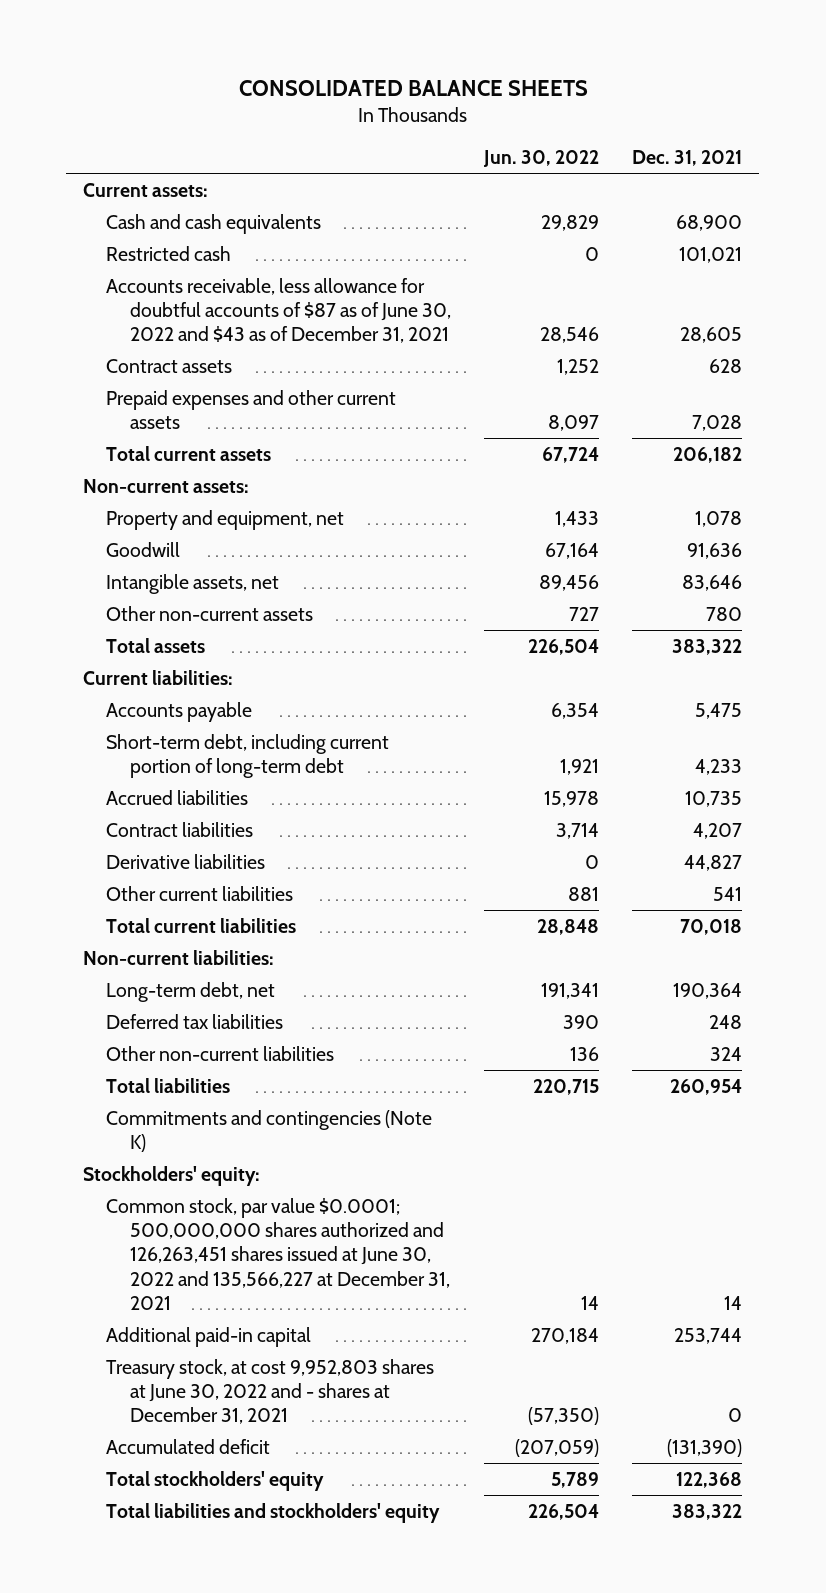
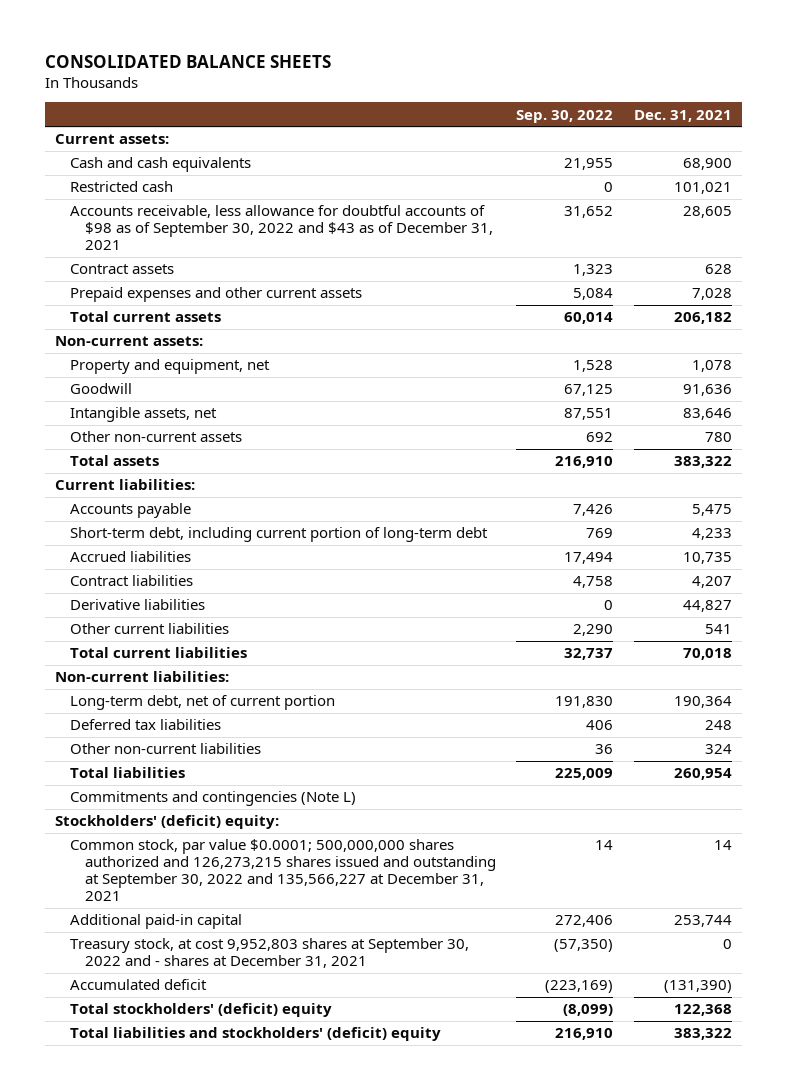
[482,150,599,168] Jun. 30, 2022 -> none
none -> [516,109,614,123] Sep. 30, 2022
[106,277,451,344] Accounts receivable, less allowance for doubtful accounts of $87 as of June 30, 2022 and $43 as of December 31, 2021 -> [69,205,493,251] Accounts receivable, less allowance for doubtful accounts of $98 as of September 30, 2022 and $43 as of December 31, 2021
[106,981,276,1002] Long-term debt, net -> [69,695,335,711] Long-term debt, net of current portion
[106,1109,433,1152] Commitments and contingencies (Note K) -> [69,791,356,807] Commitments and contingencies (Note L)
[83,1165,261,1186] Stockholders' equity: -> [54,815,279,830] Stockholders' (deficit) equity:
[106,1197,450,1311] Common stock, par value $0.0001; 500,000,000 shares authorized and 126,263,451 shares issued at June 30, 2022 and 135,566,227 at December 31, 2021 -> [69,839,496,902] Common stock, par value $0.0001; 500,000,000 shares authorized and 126,273,215 shares issued and outstanding at September 30, 2022 and 135,566,227 at December 31, 2021
[106,1358,435,1425] Treasury stock, at cost 9,952,803 shares at June 30, 2022 and - shares at December 31, 2021 -> [69,938,469,969] Treasury stock, at cost 9,952,803 shares at September 30, 2022 and - shares at December 31, 2021
[106,1470,325,1491] Total stockholders' equity -> [69,1003,332,1018] Total stockholders' (deficit) equity
[106,1502,441,1523] Total liabilities and stockholders' equity -> [69,1027,441,1042] Total liabilities and stockholders' (deficit) equity

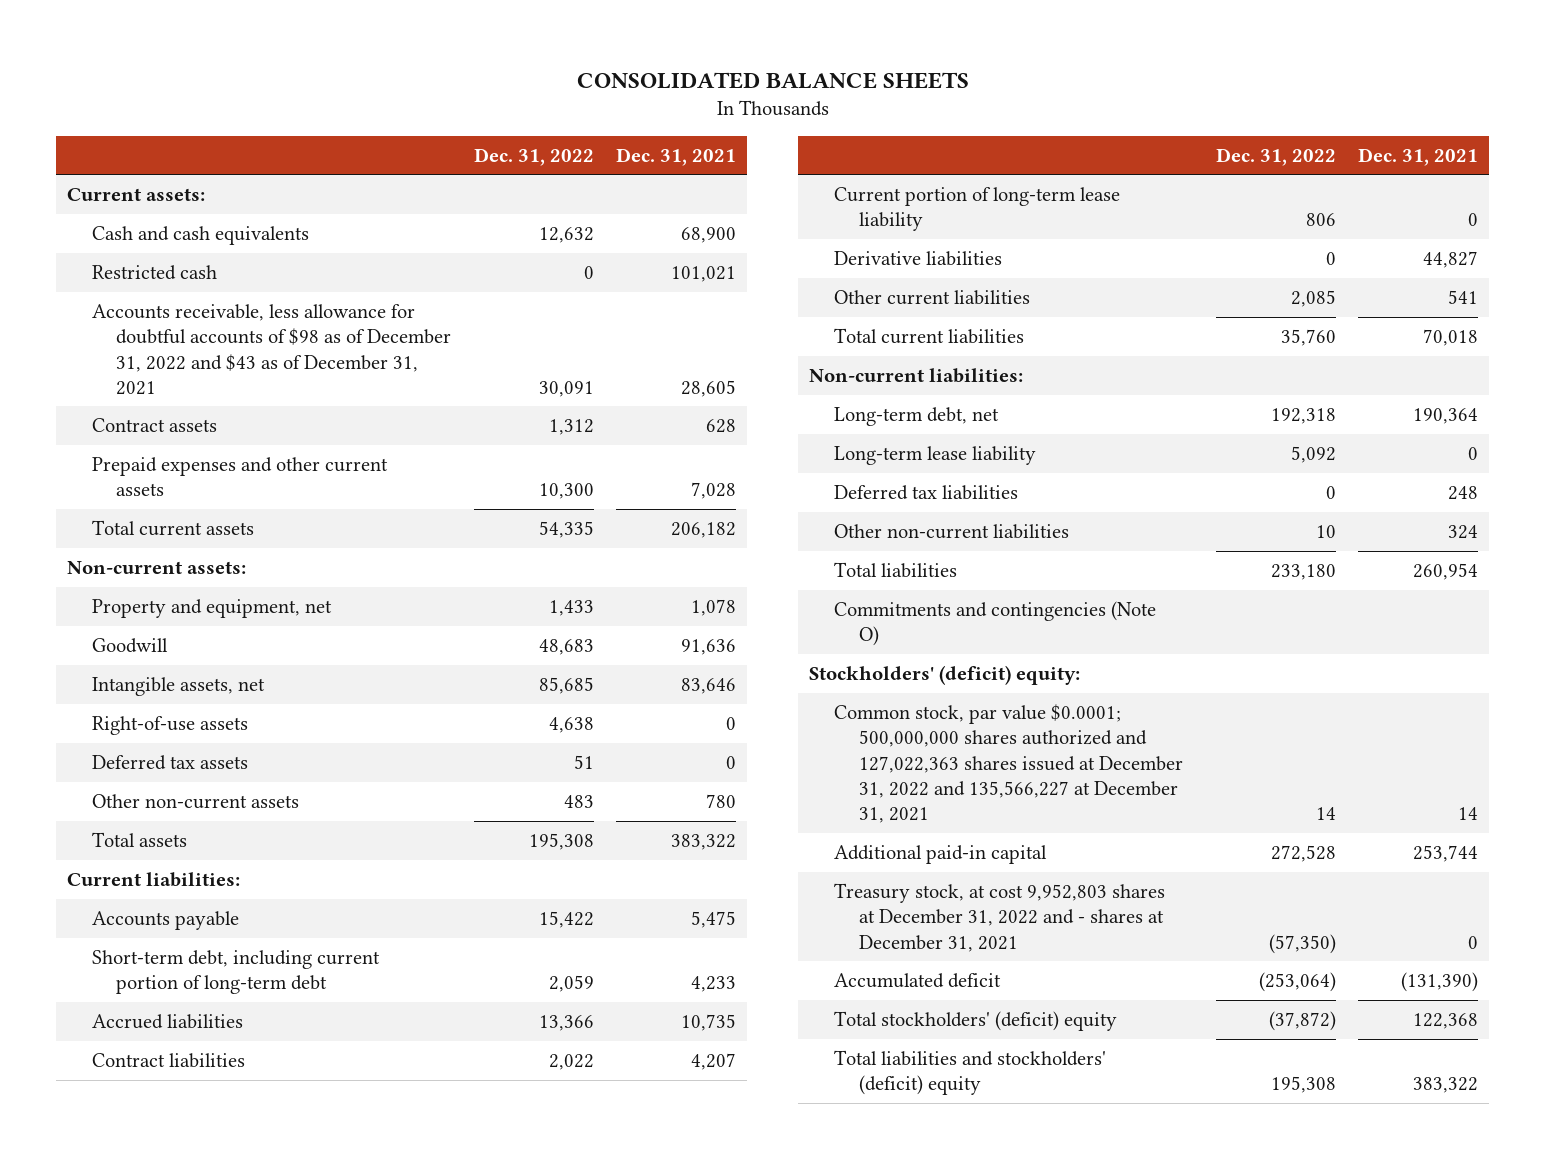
[516,109,614,123] Sep. 30, 2022 -> none
none -> [473,147,594,166] Dec. 31, 2022
[69,205,493,251] Accounts receivable, less allowance for doubtful accounts of $98 as of September 30, 2022 and $43 as of December 31, 2021 -> [91,303,452,395] Accounts receivable, less allowance for doubtful accounts of $98 as of December 31, 2022 and $43 as of December 31, 2021
none -> [91,715,248,735] Right-of-use assets
none -> [91,754,248,770] Deferred tax assets
none -> [834,186,1121,232] Current portion of long-term lease liability
[69,695,335,711] Long-term debt, net of current portion -> [834,406,1000,426] Long-term debt, net
none -> [834,445,1037,465] Long-term lease liability
[69,791,356,807] Commitments and contingencies (Note L) -> [834,600,1157,647] Commitments and contingencies (Note O)
[69,839,496,902] Common stock, par value $0.0001; 500,000,000 shares authorized and 126,273,215 shares issued and outstanding at September 30, 2022 and 135,566,227 at December 31, 2021 -> [834,703,1183,824] Common stock, par value $0.0001; 500,000,000 shares authorized and 127,022,363 shares issued at December 31, 2022 and 135,566,227 at December 31, 2021
[69,938,469,969] Treasury stock, at cost 9,952,803 shares at September 30, 2022 and - shares at December 31, 2021 -> [834,882,1166,952] Treasury stock, at cost 9,952,803 shares at December 31, 2022 and - shares at December 31, 2021

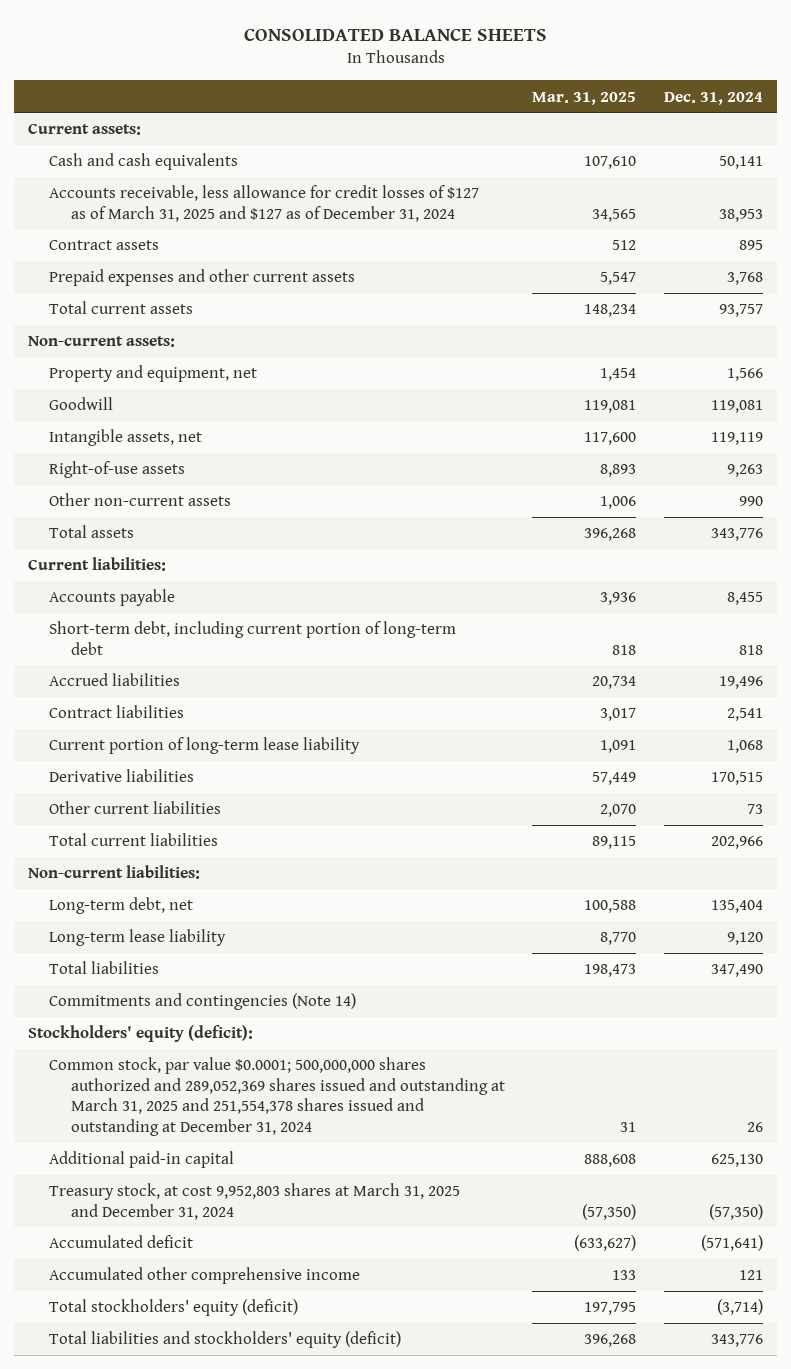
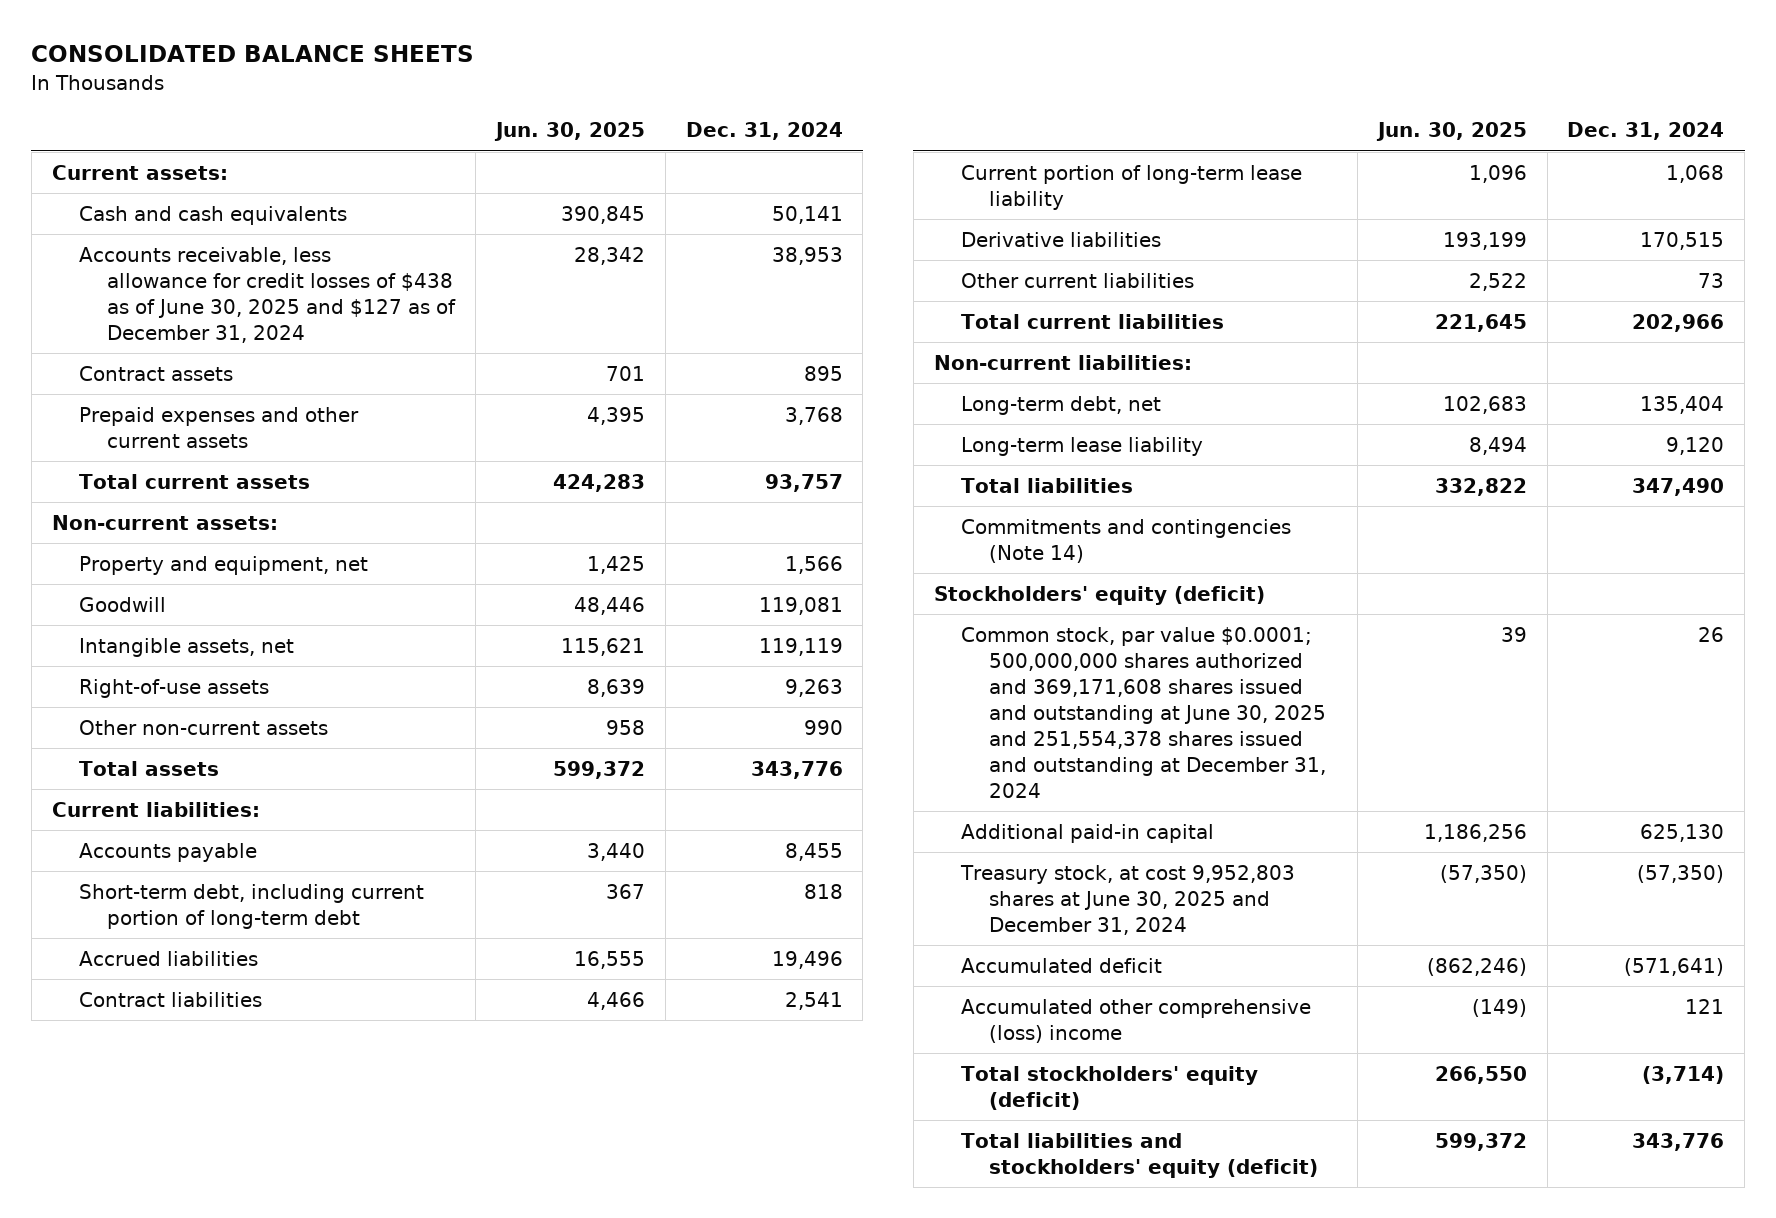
[532,91,637,105] Mar. 31, 2025 -> none
none -> [493,122,645,142] Jun. 30, 2025
[49,185,480,222] Accounts receivable, less allowance for credit losses of $127 as of March 31, 2025 and $127 as of December 31, 2024 -> [79,246,456,343] Accounts receivable, less allowance for credit losses of $438 as of June 30, 2025 and $127 as of December 31, 2024
[28,1025,254,1043] Stockholders' equity (deficit): -> [933,585,1265,605] Stockholders' equity (deficit)
[49,1057,505,1136] Common stock, par value $0.0001; 500,000,000 shares authorized and 289,052,369 shares issued and outstanding at March 31, 2025 and 251,554,378 shares issued and outstanding at December 31, 2024 -> [961,626,1326,798] Common stock, par value $0.0001; 500,000,000 shares authorized and 369,171,608 shares issued and outstanding at June 30, 2025 and 251,554,378 shares issued and outstanding at December 31, 2024
[49,1183,461,1220] Treasury stock, at cost 9,952,803 shares at March 31, 2025 and December 31, 2024 -> [960,864,1296,935] Treasury stock, at cost 9,952,803 shares at June 30, 2025 and December 31, 2024
[49,1267,361,1285] Accumulated other comprehensive income -> [961,998,1312,1043] Accumulated other comprehensive (loss) income

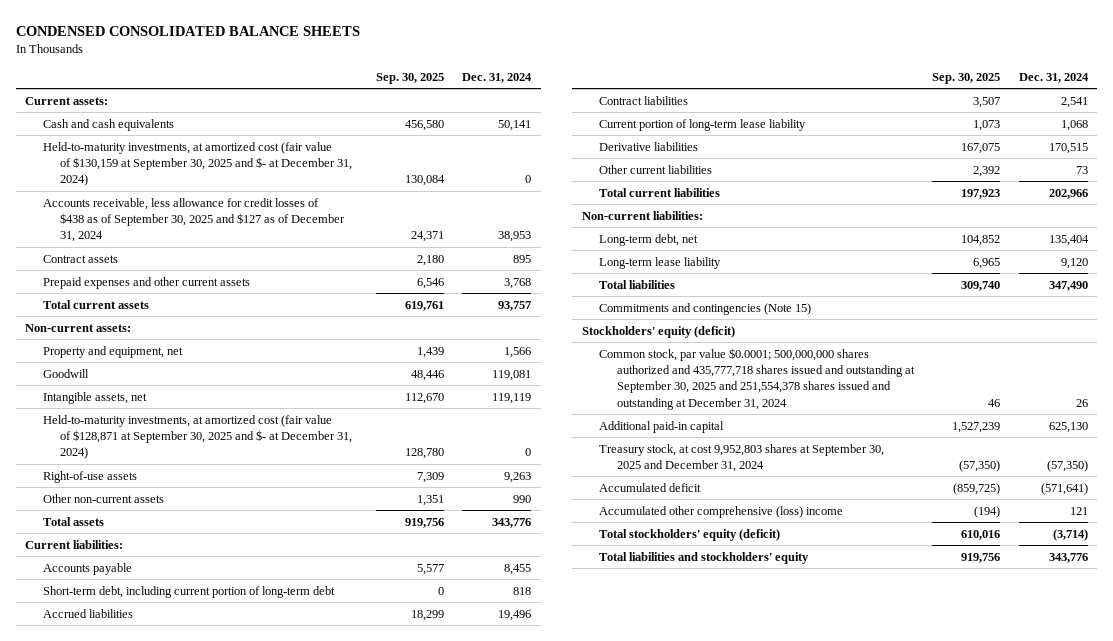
[31,45,475,63] CONSOLIDATED BALANCE SHEETS -> [15,25,360,36] CONDENSED CONSOLIDATED BALANCE SHEETS
[493,122,645,142] Jun. 30, 2025 -> none
none -> [375,73,444,85] Sep. 30, 2025
none -> [42,141,353,187] Held-to-maturity investments, at amortized cost (fair value of $130,159 at September 30, 2025 and $- at December 31, 2024)
[79,246,456,343] Accounts receivable, less allowance for credit losses of $438 as of June 30, 2025 and $127 as of December 31, 2024 -> [42,197,346,243] Accounts receivable, less allowance for credit losses of $438 as of September 30, 2025 and $127 as of December 31, 2024
none -> [42,414,353,460] Held-to-maturity investments, at amortized cost (fair value of $128,871 at September 30, 2025 and $- at December 31, 2024)
[961,518,1292,563] Commitments and contingencies (Note 14) -> [599,302,812,315] Commitments and contingencies (Note 15)
[961,626,1326,798] Common stock, par value $0.0001; 500,000,000 shares authorized and 369,171,608 shares issued and outstanding at June 30, 2025 and 251,554,378 shares issued and outstanding at December 31, 2024 -> [599,347,915,410] Common stock, par value $0.0001; 500,000,000 shares authorized and 435,777,718 shares issued and outstanding at September 30, 2025 and 251,554,378 shares issued and outstanding at December 31, 2024
[960,864,1296,935] Treasury stock, at cost 9,952,803 shares at June 30, 2025 and December 31, 2024 -> [599,443,885,472] Treasury stock, at cost 9,952,803 shares at September 30, 2025 and December 31, 2024
[961,1132,1318,1178] Total liabilities and stockholders' equity (deficit) -> [599,551,810,564] Total liabilities and stockholders' equity

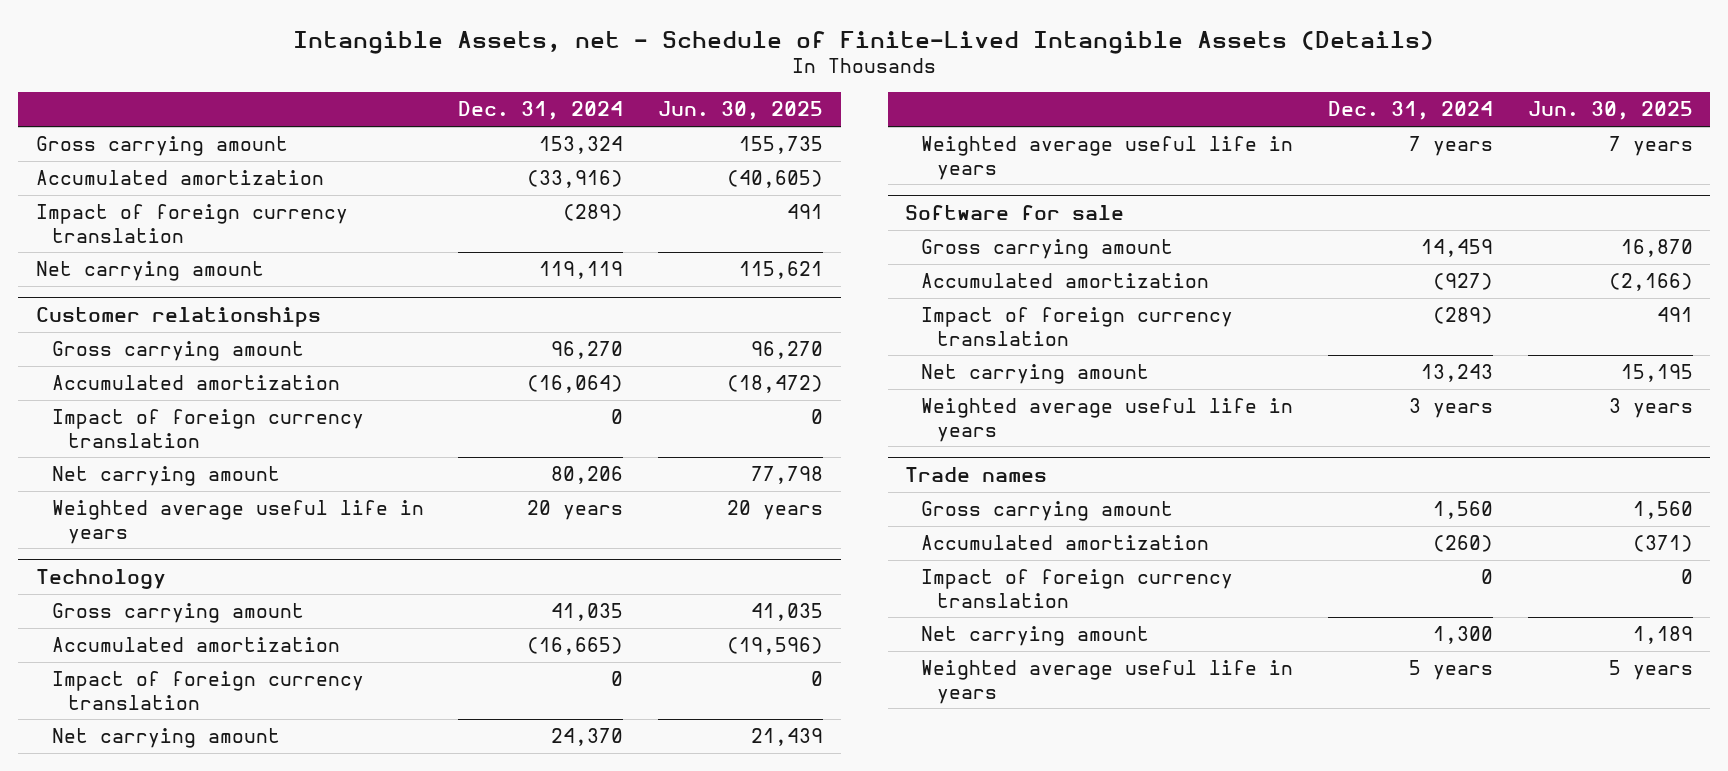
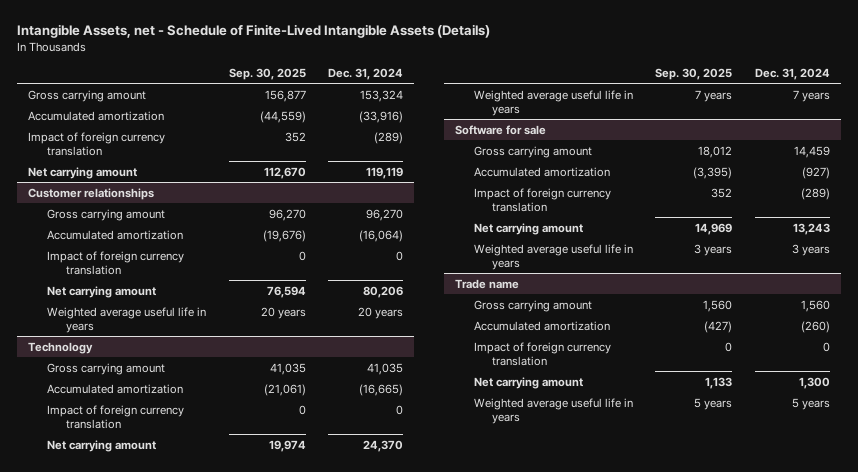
[658,101,824,121] Jun. 30, 2025 -> none
none -> [228,68,306,81] Sep. 30, 2025
[905,466,1048,482] Trade names -> [455,278,520,289] Trade name

